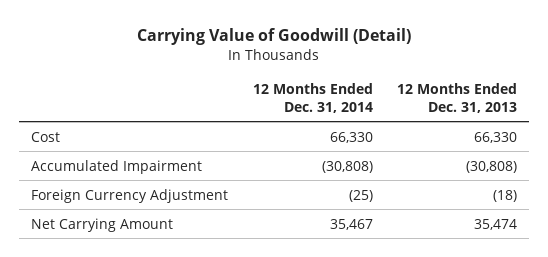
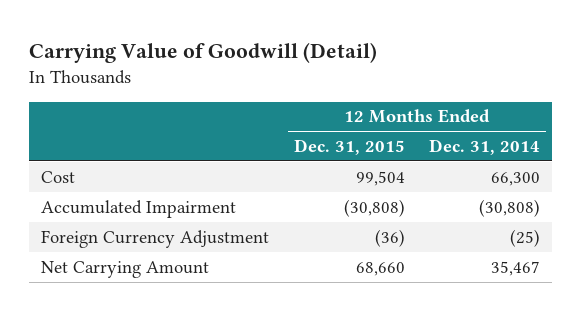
[397,82,518,113] 12 Months Ended Dec. 31, 2013 -> none
none -> [293,138,405,155] Dec. 31, 2015
[329,131,373,143] 66,330 -> [491,171,541,186] 66,300

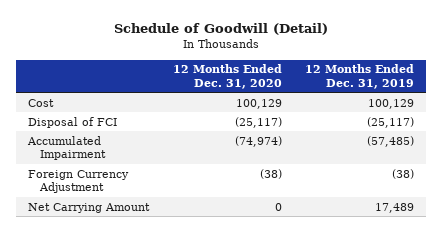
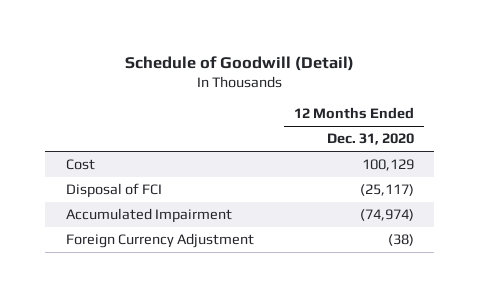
[305,64,415,89] 12 Months Ended Dec. 31, 2019 -> none
[27,202,150,213] Net Carrying Amount -> none

